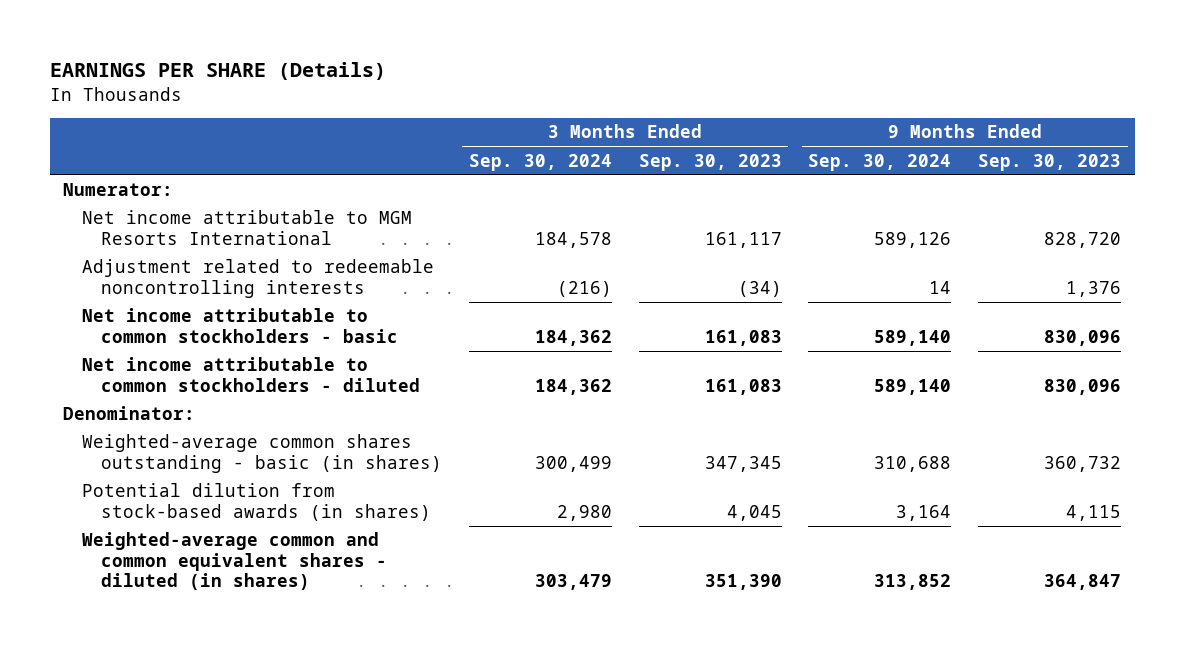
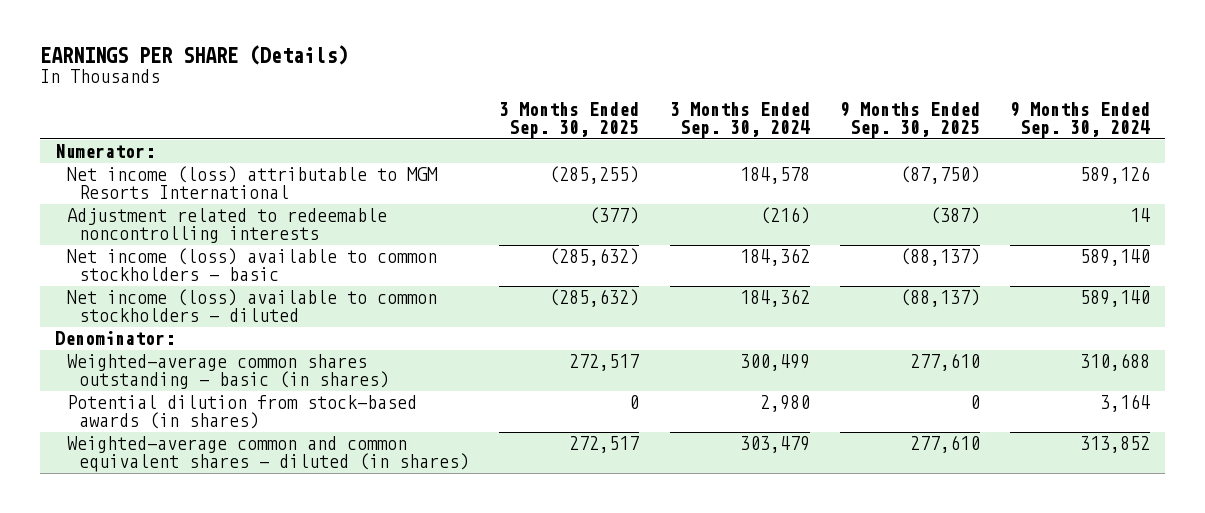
[638,153,782,171] Sep. 30, 2023 -> none
[978,153,1122,171] Sep. 30, 2023 -> none
none -> [499,102,640,139] 3 Months Ended Sep. 30, 2025
none -> [839,102,980,139] 9 Months Ended Sep. 30, 2025
[82,210,413,245] Net income attributable to MGM Resorts International -> [67,166,439,200] Net income (loss) attributable to MGM Resorts International
[82,308,398,343] Net income attributable to common stockholders - basic -> [67,248,438,282] Net income (loss) available to common stockholders - basic
[82,357,420,392] Net income attributable to common stockholders - diluted -> [67,289,438,323] Net income (loss) available to common stockholders - diluted

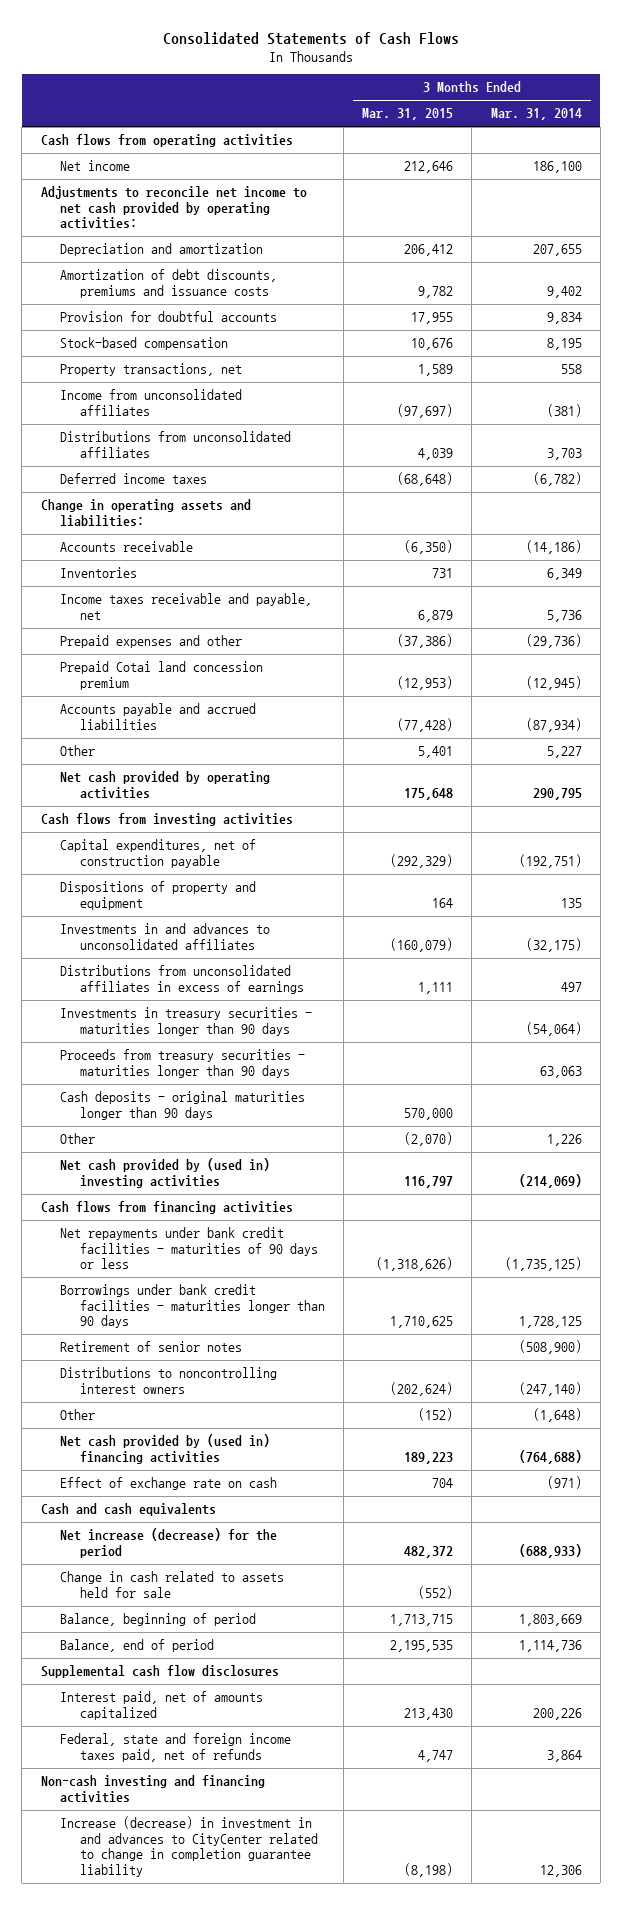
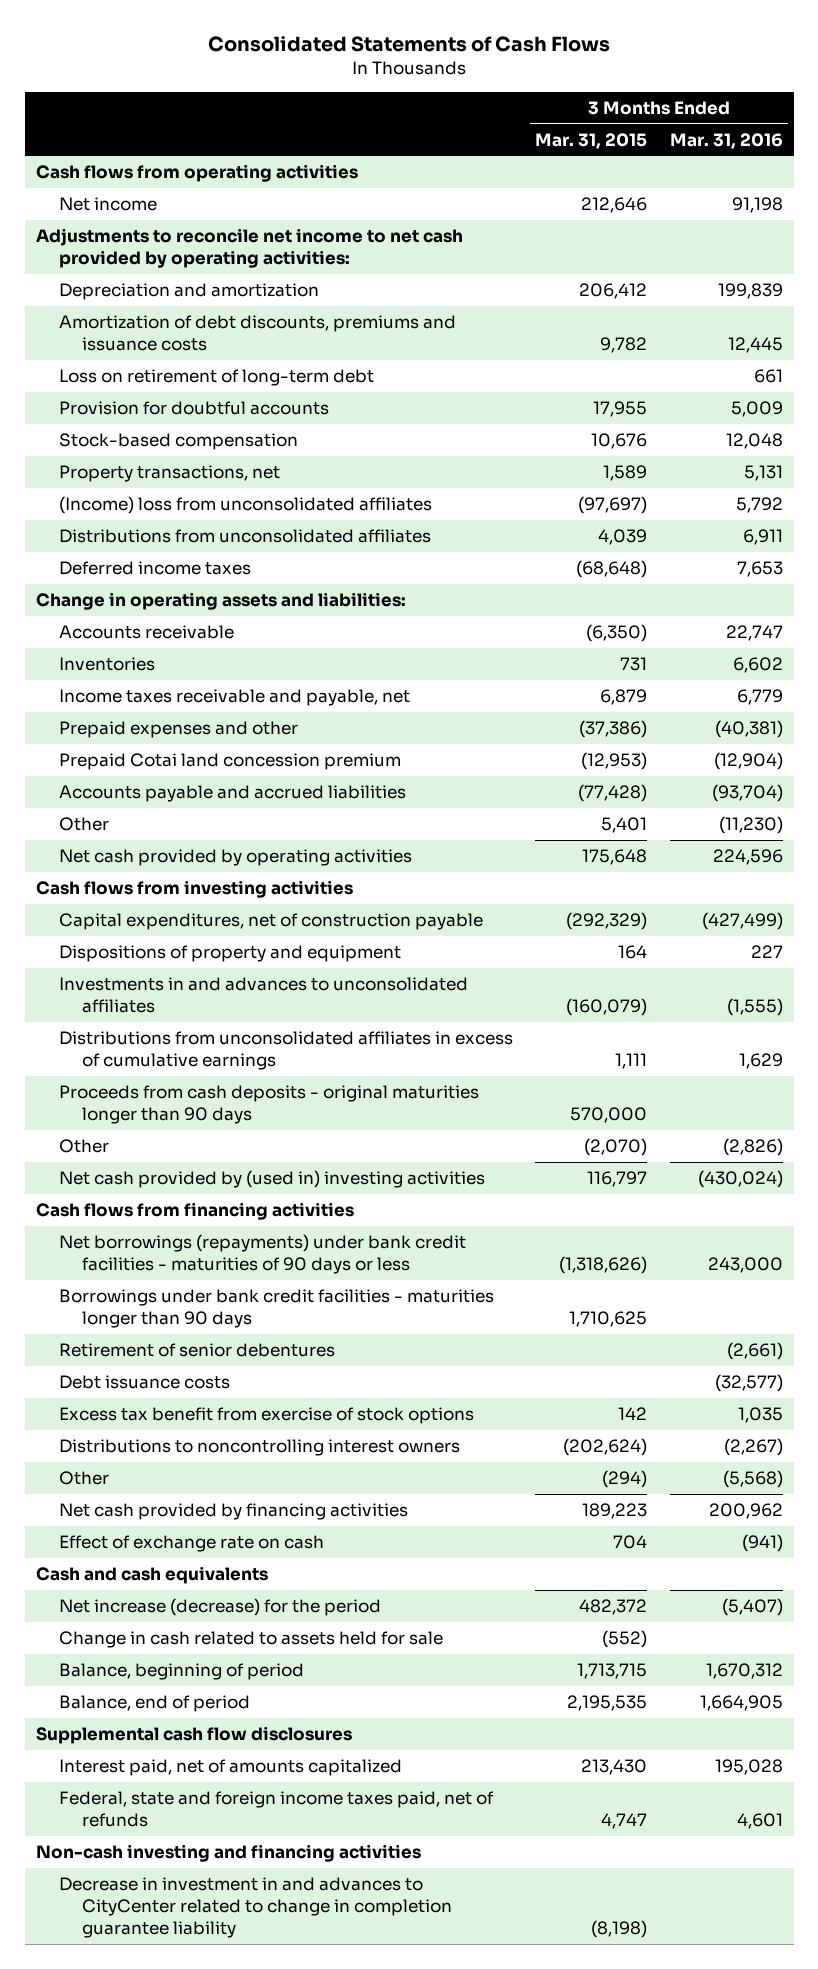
[490,108,582,121] Mar. 31, 2014 -> none
none -> [669,132,783,149] Mar. 31, 2016
none -> [58,369,374,387] Loss on retirement of long-term debt
[60,389,243,416] Income from unconsolidated affiliates -> [58,496,432,515] (Income) loss from unconsolidated affiliates
[60,1007,313,1036] Investments in treasury securities - maturities longer than 90 days -> none
[60,1049,306,1078] Proceeds from treasury securities - maturities longer than 90 days -> none
[60,965,304,994] Distributions from unconsolidated affiliates in excess of earnings -> [58,1031,513,1071] Distributions from unconsolidated affiliates in excess of cumulative earnings
[60,1091,306,1120] Cash deposits - original maturities longer than 90 days -> [58,1085,479,1125] Proceeds from cash deposits - original maturities longer than 90 days
[60,1227,318,1270] Net repayments under bank credit facilities - maturities of 90 days or less -> [58,1234,466,1275] Net borrowings (repayments) under bank credit facilities - maturities of 90 days or less
[60,1341,243,1353] Retirement of senior notes -> [58,1343,335,1358] Retirement of senior debentures
none -> [58,1375,230,1390] Debt issuance costs
none -> [58,1407,474,1425] Excess tax benefit from exercise of stock options
[418,1408,454,1422] (152) -> [602,1470,648,1489] (294)
[60,1434,271,1464] Net cash provided by (used in) financing activities -> [58,1503,408,1521] Net cash provided by financing activities
[60,1816,318,1877] Increase (decrease) in investment in and advances to CityCenter related to change in completion guarantee liability -> [58,1877,452,1939] Decrease in investment in and advances to CityCenter related to change in completion guarantee liability

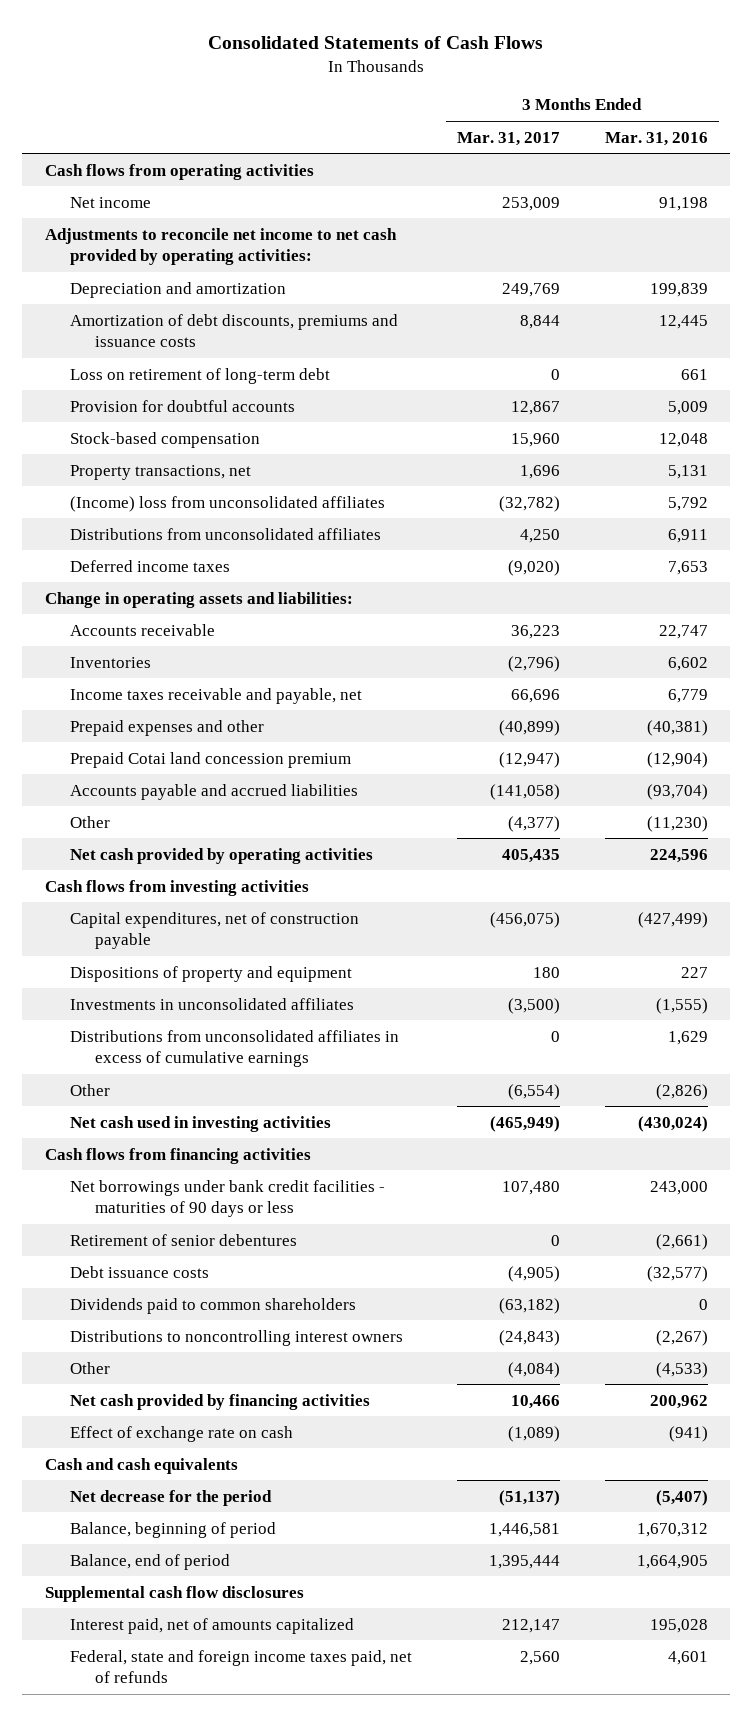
[535,132,648,149] Mar. 31, 2015 -> none
none -> [456,131,560,146] Mar. 31, 2017
[58,977,468,1014] Investments in and advances to unconsolidated affiliates -> [69,997,354,1010] Investments in unconsolidated affiliates
[58,1085,479,1125] Proceeds from cash deposits - original maturities longer than 90 days -> none
[58,1170,485,1189] Net cash provided by (used in) investing activities -> [69,1115,331,1132] Net cash used in investing activities
[58,1289,494,1329] Borrowings under bank credit facilities - maturities longer than 90 days -> none
[58,1234,466,1275] Net borrowings (repayments) under bank credit facilities - maturities of 90 days or less -> [69,1179,385,1218] Net borrowings under bank credit facilities - maturities of 90 days or less
[58,1407,474,1425] Excess tax benefit from exercise of stock options -> none
none -> [69,1297,356,1314] Dividends paid to common shareholders
[722,1470,783,1489] (5,568) -> [655,1361,708,1378] (4,533)
[58,1631,443,1649] Change in cash related to assets held for sale -> none
[58,1598,381,1617] Net increase (decrease) for the period -> [69,1489,272,1506] Net decrease for the period
[35,1844,421,1863] Non-cash investing and financing activities -> none
[58,1877,452,1939] Decrease in investment in and advances to CityCenter related to change in completion guarantee liability -> none

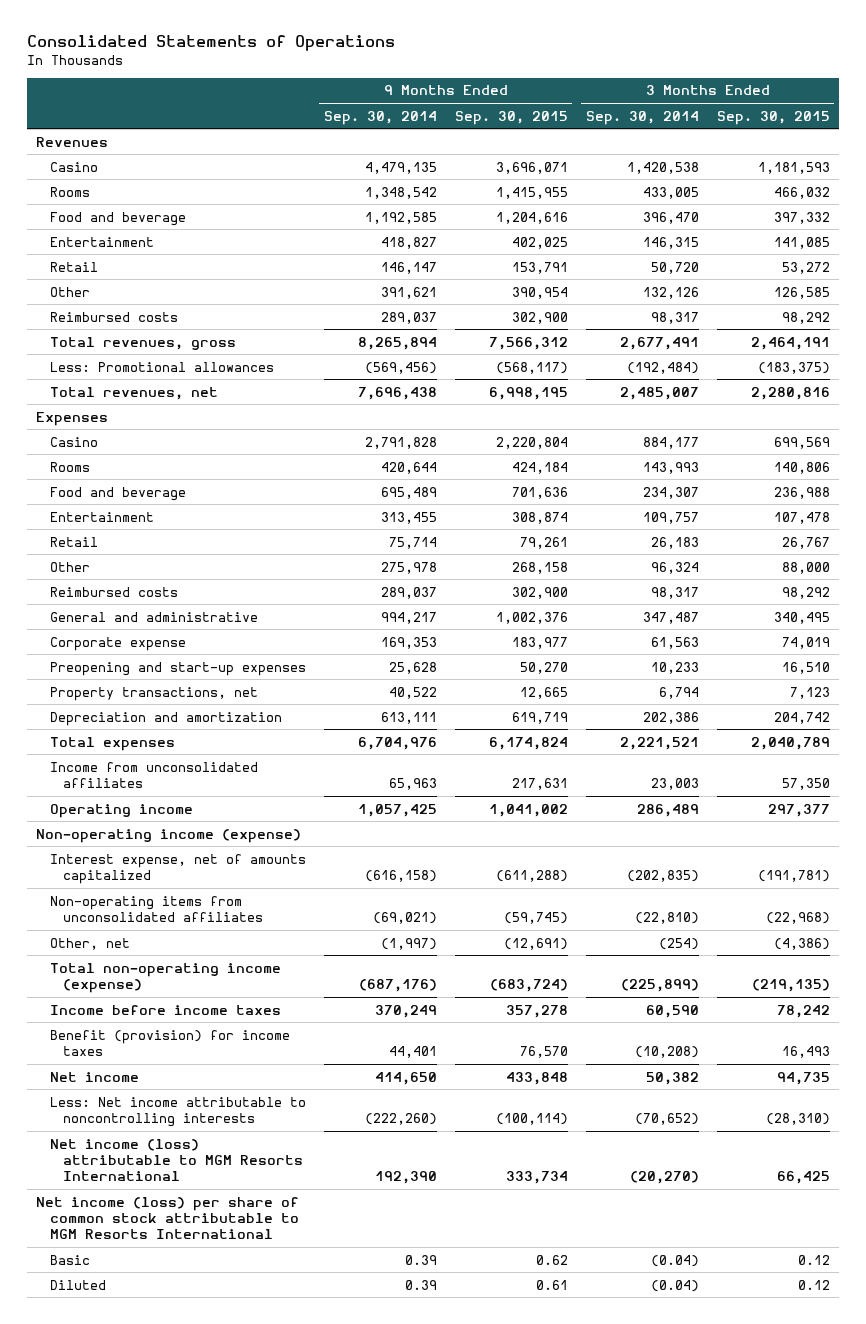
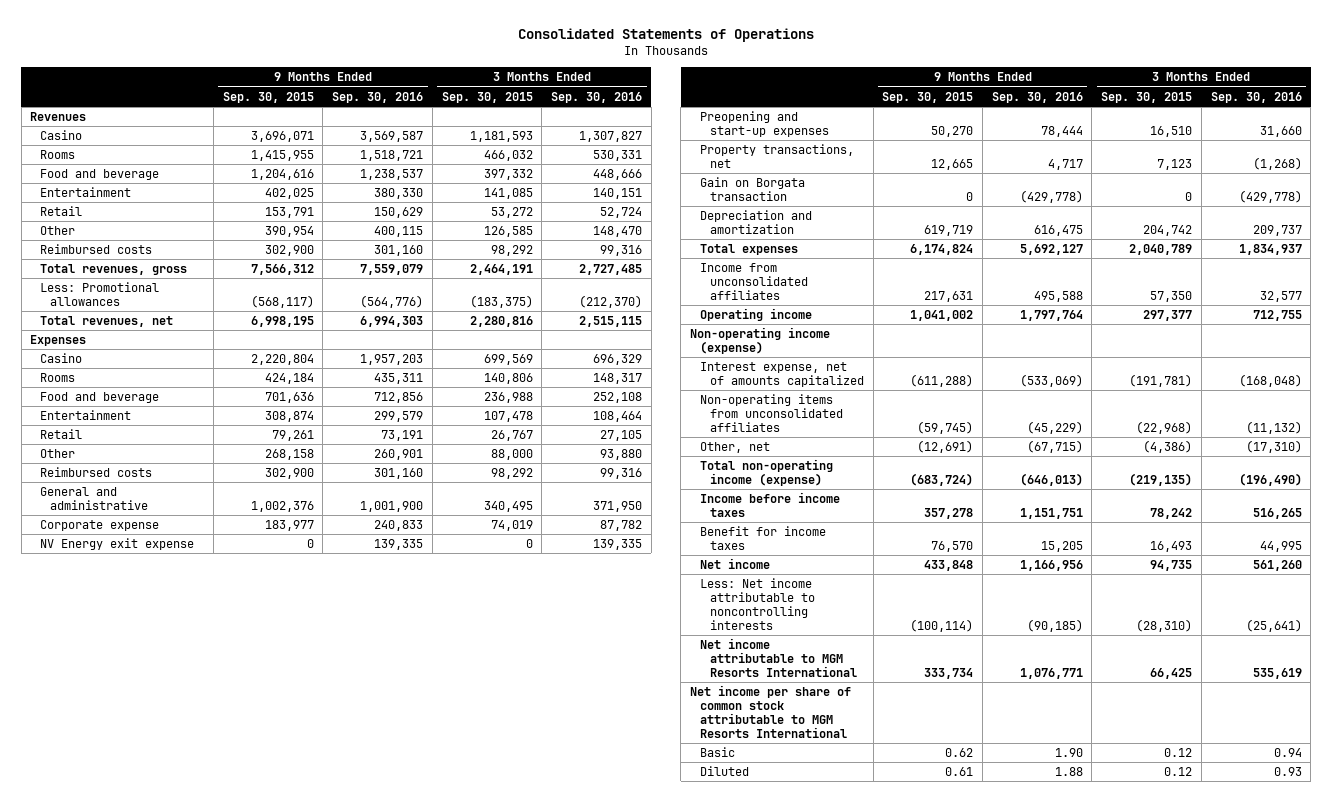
[323,110,437,125] Sep. 30, 2014 -> none
[585,110,699,125] Sep. 30, 2014 -> none
none -> [332,91,424,103] Sep. 30, 2016
none -> [550,91,642,103] Sep. 30, 2016
none -> [40,538,195,551] NV Energy exit expense
none -> [699,177,805,201] Gain on Borgata transaction
[49,1029,290,1056] Benefit (provision) for income taxes -> [699,526,826,550] Benefit for income taxes
[49,1138,304,1182] Net income (loss) attributable to MGM Resorts International -> [699,638,857,677] Net income attributable to MGM Resorts International
[36,1196,300,1240] Net income (loss) per share of common stock attributable to MGM Resorts International -> [689,685,851,738] Net income per share of common stock attributable to MGM Resorts International

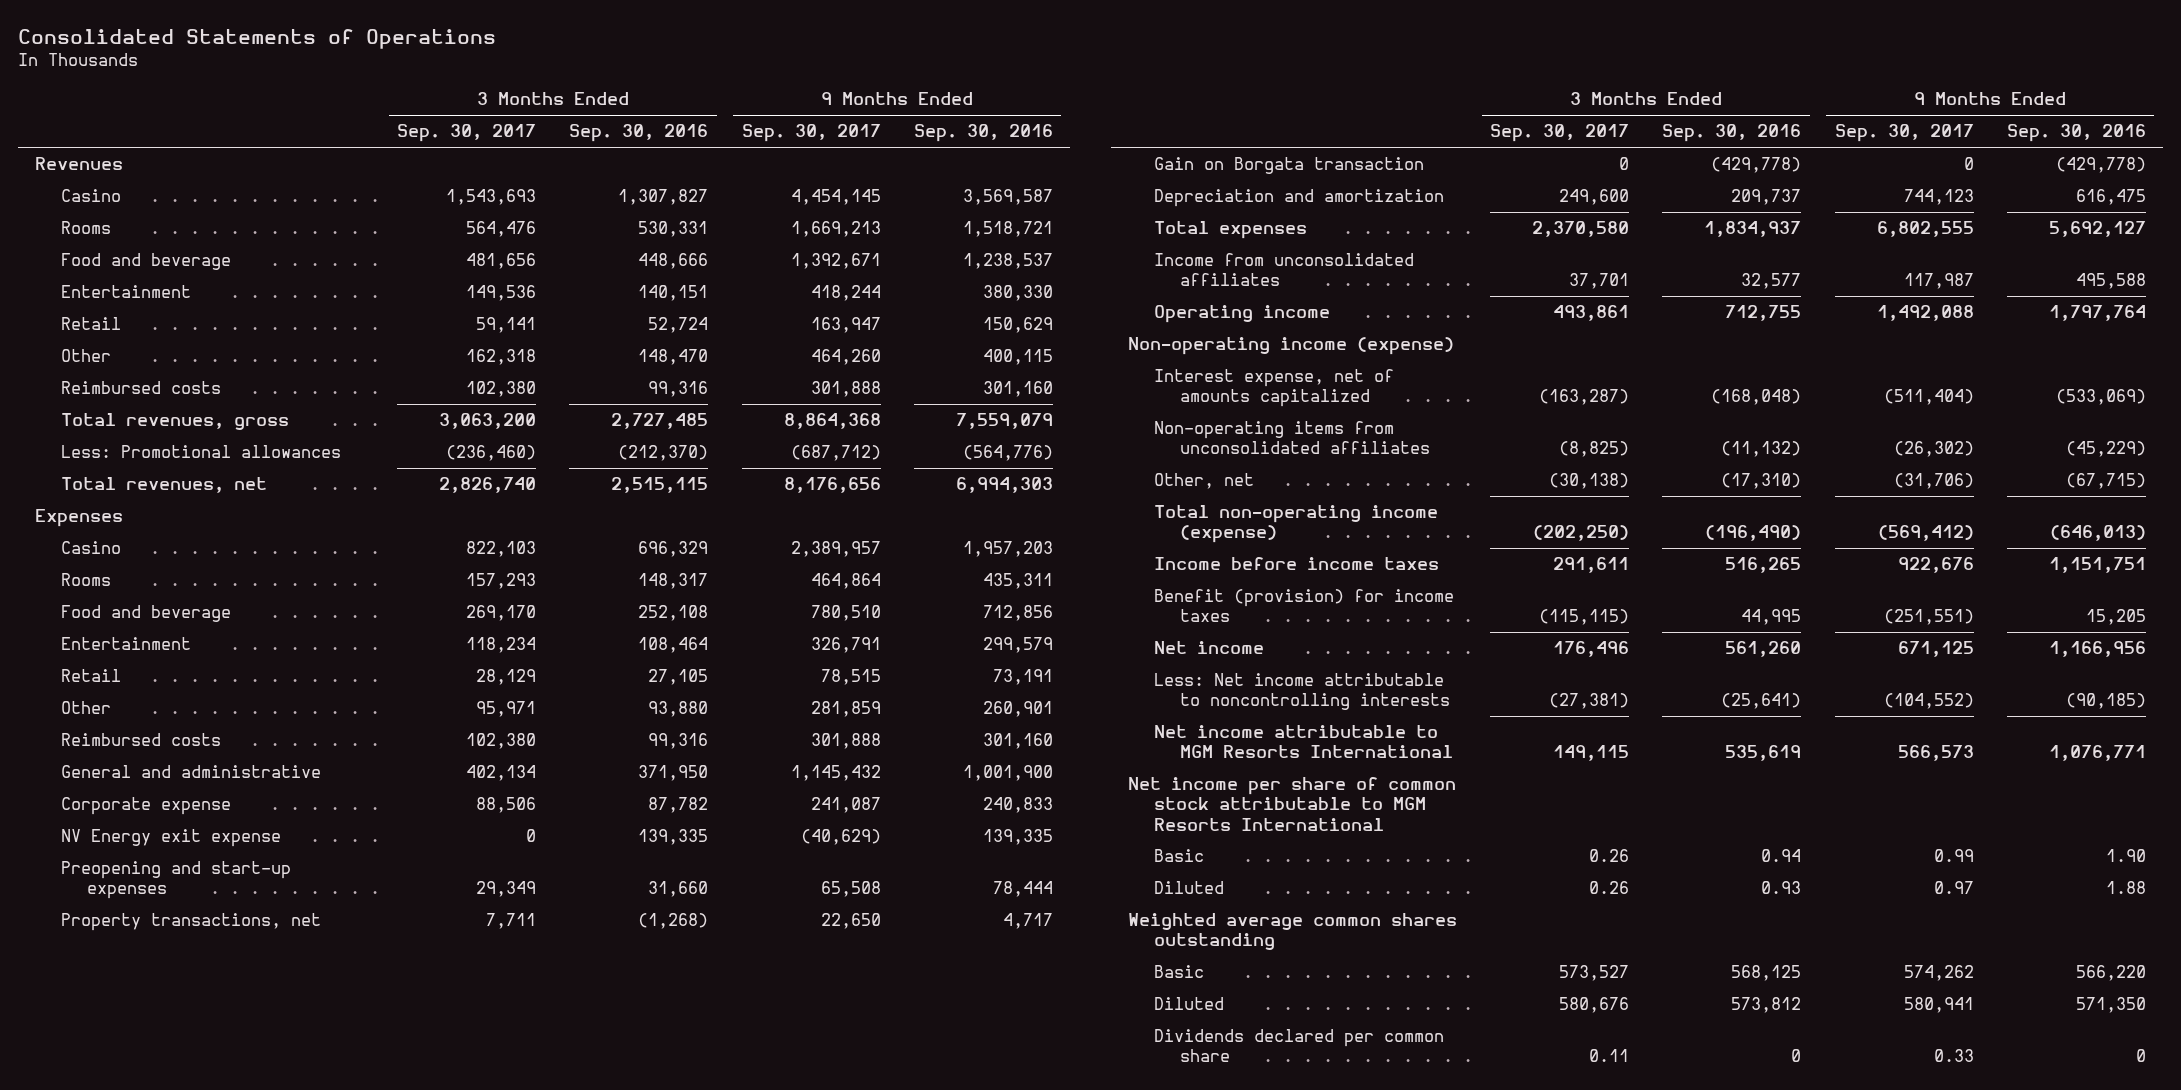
[222,91,314,103] Sep. 30, 2015 -> none
[441,91,533,103] Sep. 30, 2015 -> none
none -> [397,124,537,143] Sep. 30, 2017
none -> [741,124,881,143] Sep. 30, 2017
[699,526,826,550] Benefit for income taxes -> [1153,589,1454,623] Benefit (provision) for income taxes
none -> [1127,913,1457,951] Weighted average common shares outstanding
none -> [1153,965,1204,979] Basic
none -> [1153,997,1224,1011] Diluted
none -> [1153,1029,1444,1063] Dividends declared per common share

